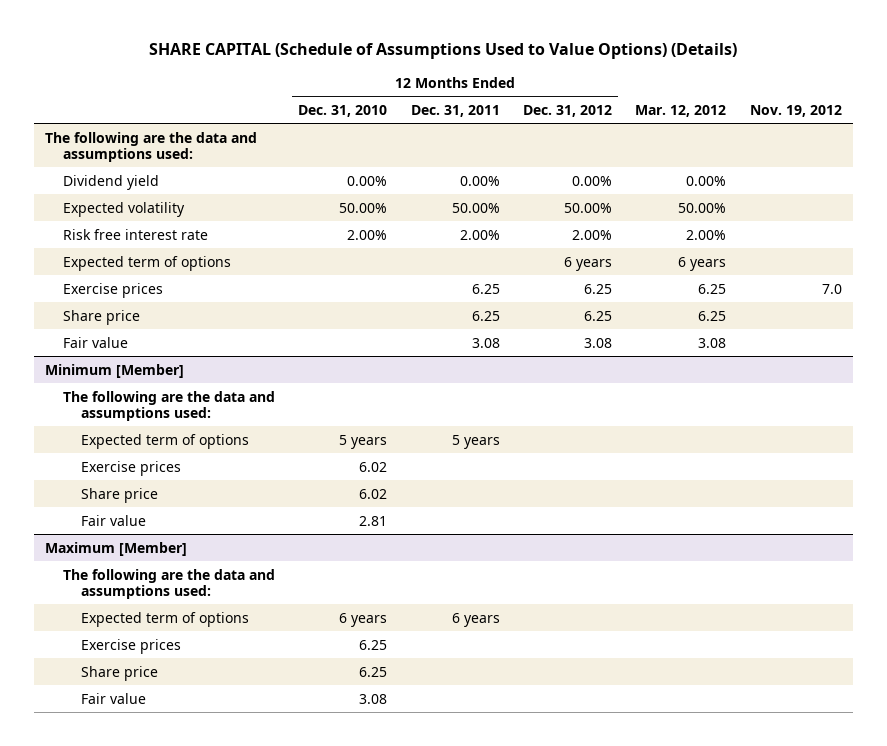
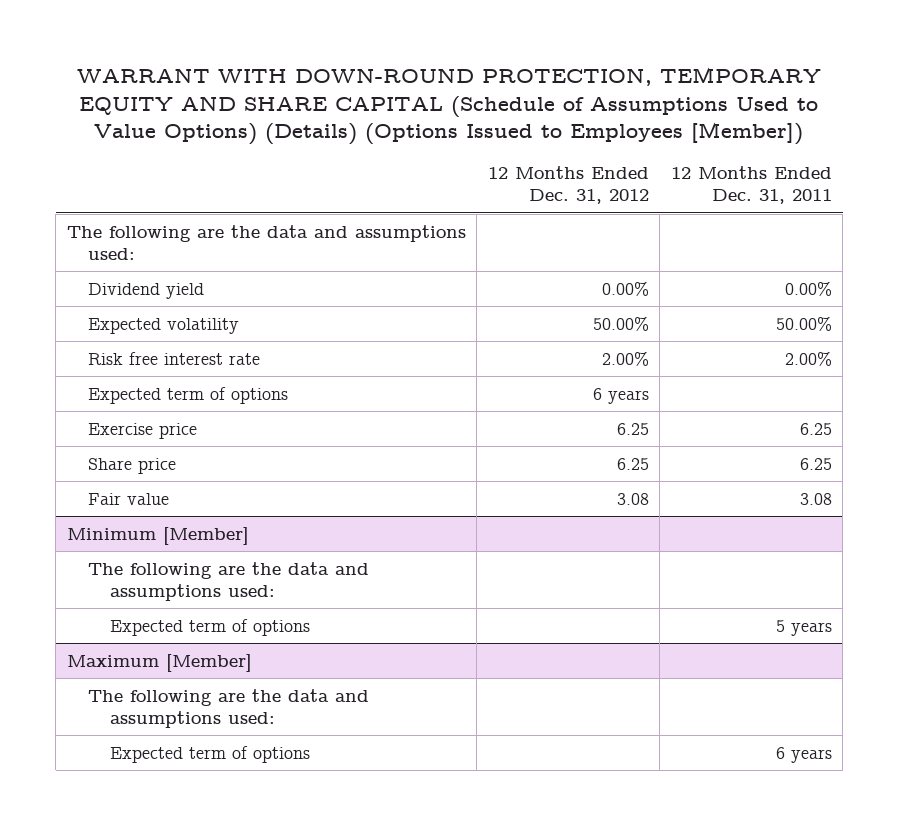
[149,43,738,60] SHARE CAPITAL (Schedule of Assumptions Used to Value Options) (Details) -> [77,67,822,145] WARRANT WITH DOWN-ROUND PROTECTION, TEMPORARY EQUITY AND SHARE CAPITAL (Schedule of Assumptions Used to Value Options) (Details) (Options Issued to Employees [Member])
[298,104,388,117] Dec. 31, 2010 -> none
[635,104,727,117] Mar. 12, 2012 -> none
[749,104,842,117] Nov. 19, 2012 -> none
[62,282,163,298] Exercise prices -> [88,422,198,439] Exercise price
[80,460,181,476] Exercise prices -> none
[80,487,158,503] Share price -> none
[80,514,146,526] Fair value -> none
[80,638,181,654] Exercise prices -> none
[80,665,158,681] Share price -> none
[80,692,146,704] Fair value -> none

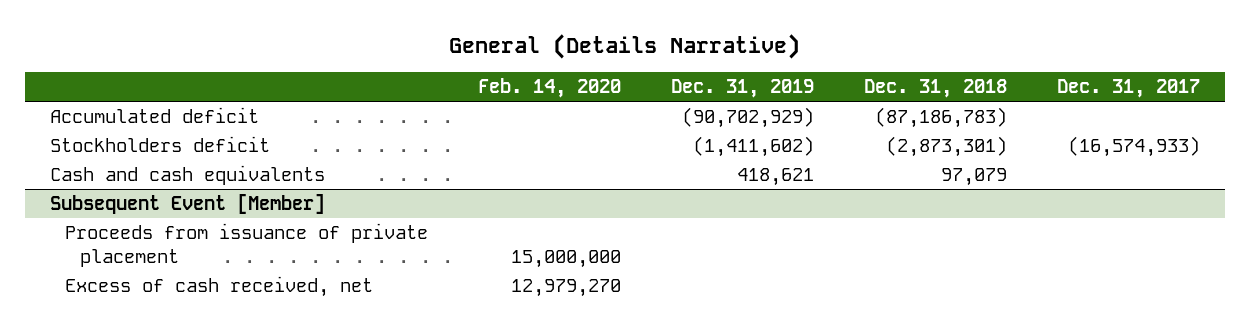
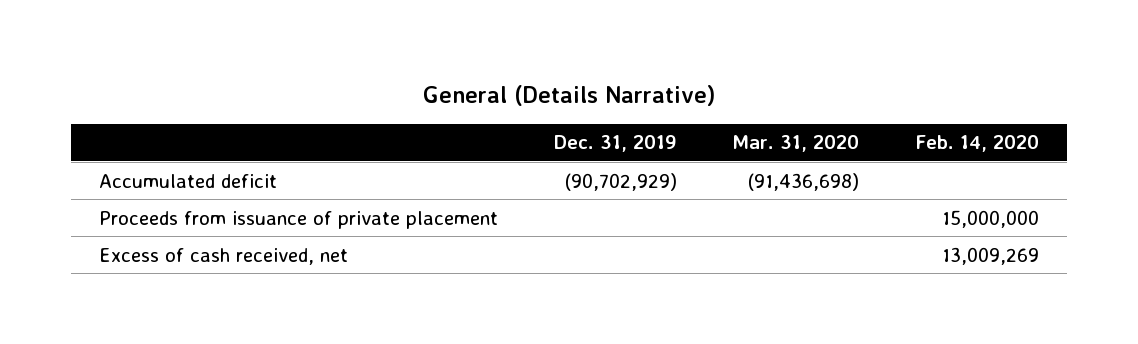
[863,79,1007,99] Dec. 31, 2018 -> none
[1056,79,1200,99] Dec. 31, 2017 -> none
none -> [732,135,860,153] Mar. 31, 2020
[49,136,270,153] Stockholders deficit -> none
[49,165,325,186] Cash and cash equivalents -> none
[49,194,325,215] Subsequent Event [Member] -> none
[64,223,428,268] Proceeds from issuance of private placement -> none
[64,276,373,298] Excess of cash received, net -> none
none -> [99,210,499,229] Proceeds from issuance of private placement
none -> [99,247,349,265] Excess of cash received, net

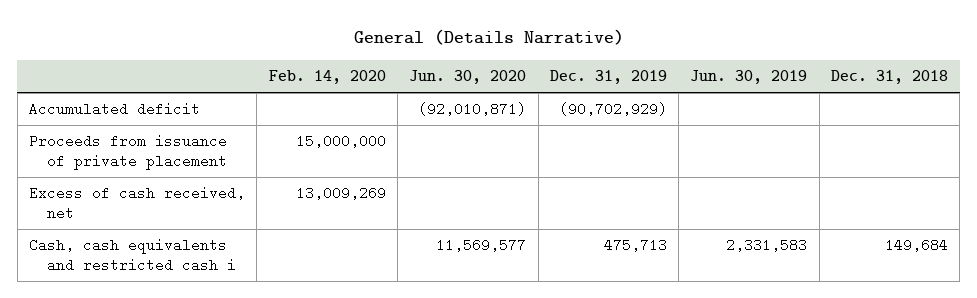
[732,135,860,153] Mar. 31, 2020 -> none
none -> [409,69,527,84] Jun. 30, 2020
none -> [690,69,808,84] Jun. 30, 2019
none -> [831,69,949,84] Dec. 31, 2018
none -> [29,238,237,273] Cash, cash equivalents and restricted cash i

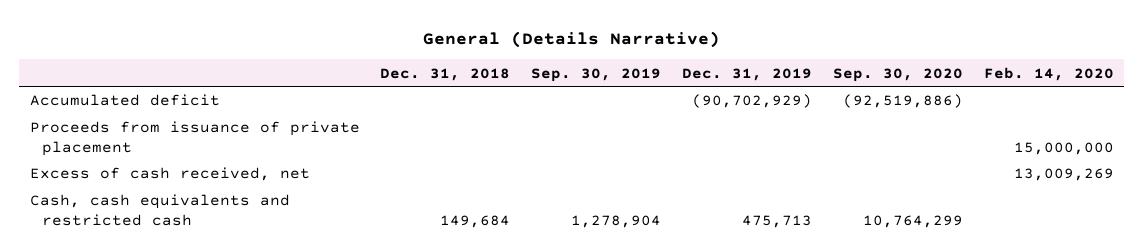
[409,69,527,84] Jun. 30, 2020 -> none
[690,69,808,84] Jun. 30, 2019 -> none
none -> [531,67,662,82] Sep. 30, 2019
none -> [833,67,964,82] Sep. 30, 2020
[29,238,237,273] Cash, cash equivalents and restricted cash i -> [29,194,290,226] Cash, cash equivalents and restricted cash

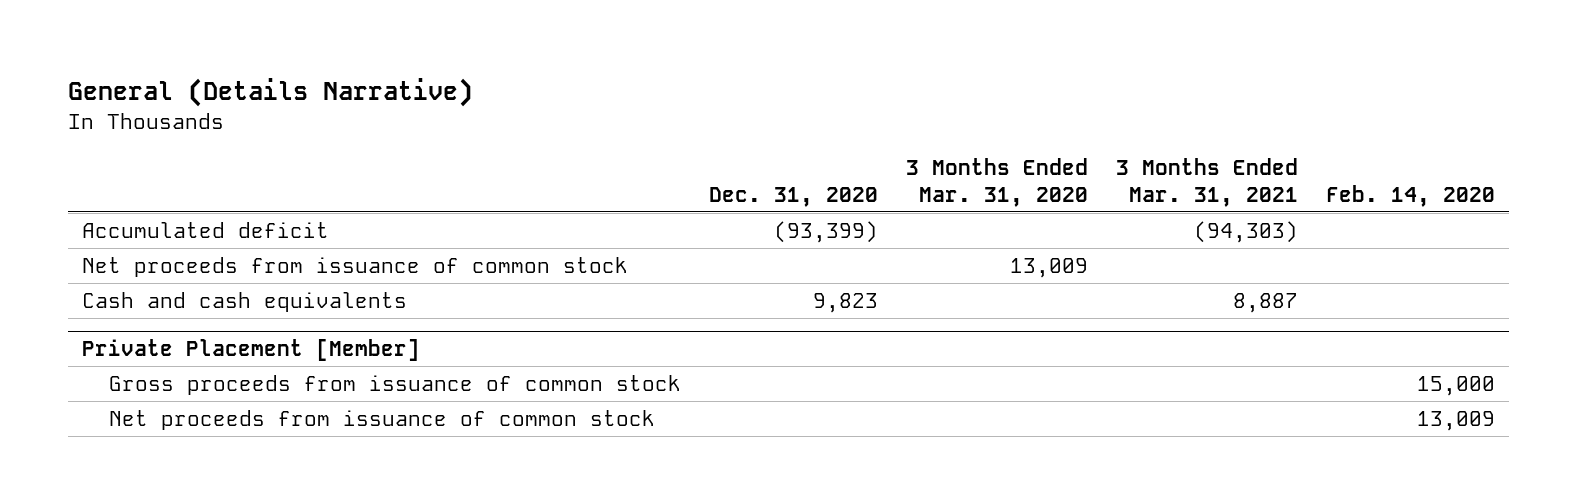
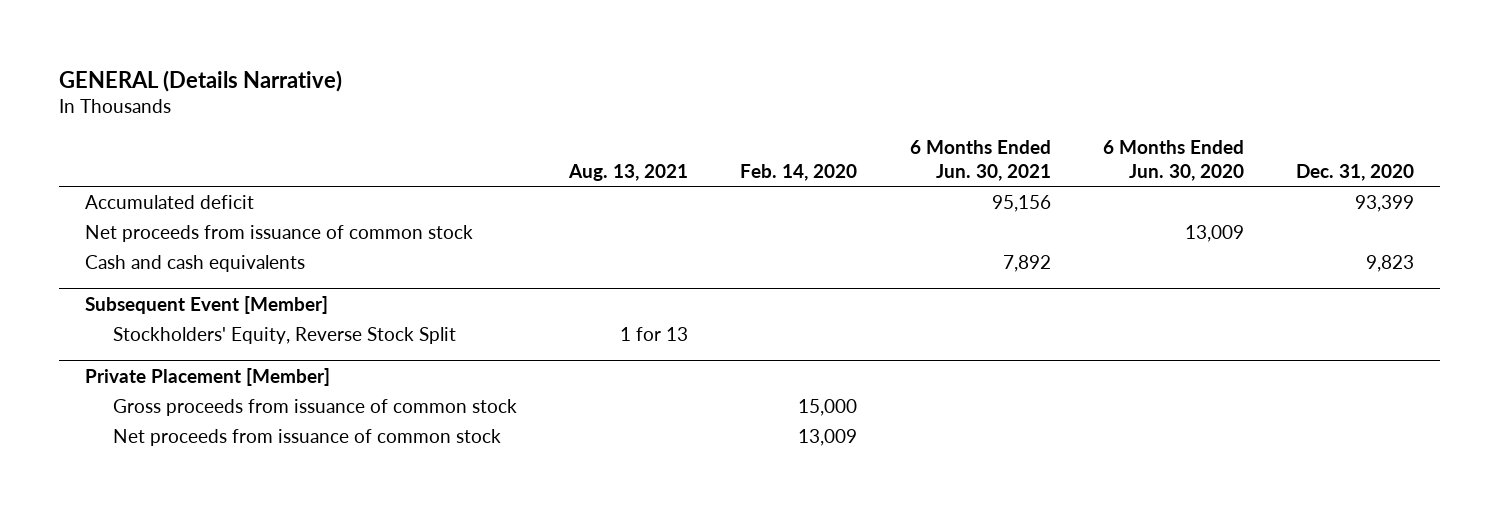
[67,78,473,108] General (Details Narrative) -> [58,70,342,93] GENERAL (Details Narrative)
[905,157,1088,207] 3 Months Ended Mar. 31, 2020 -> none
[1115,157,1298,207] 3 Months Ended Mar. 31, 2021 -> none
none -> [568,163,689,181] Aug. 13, 2021
none -> [909,140,1051,181] 6 Months Ended Jun. 30, 2021
none -> [1102,140,1244,181] 6 Months Ended Jun. 30, 2020
[773,220,878,243] (93,399) -> [1355,194,1415,212] 93,399
none -> [85,295,329,314] Subsequent Event [Member]
none -> [112,326,456,344] Stockholders' Equity, Reverse Stock Split

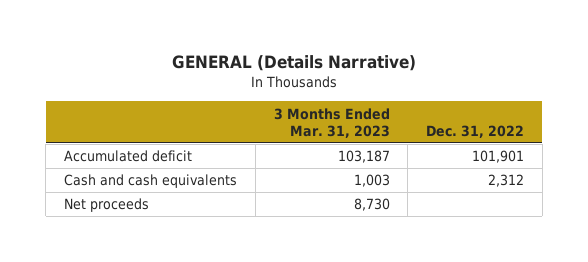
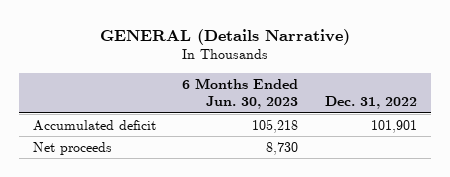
[273,107,390,138] 3 Months Ended Mar. 31, 2023 -> none
none -> [182,78,299,110] 6 Months Ended Jun. 30, 2023
[64,174,238,189] Cash and cash equivalents -> none

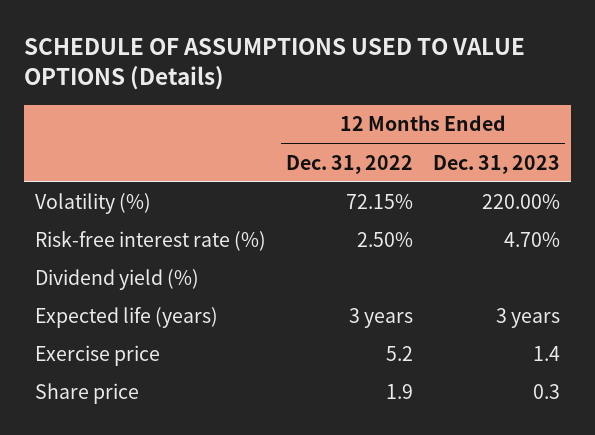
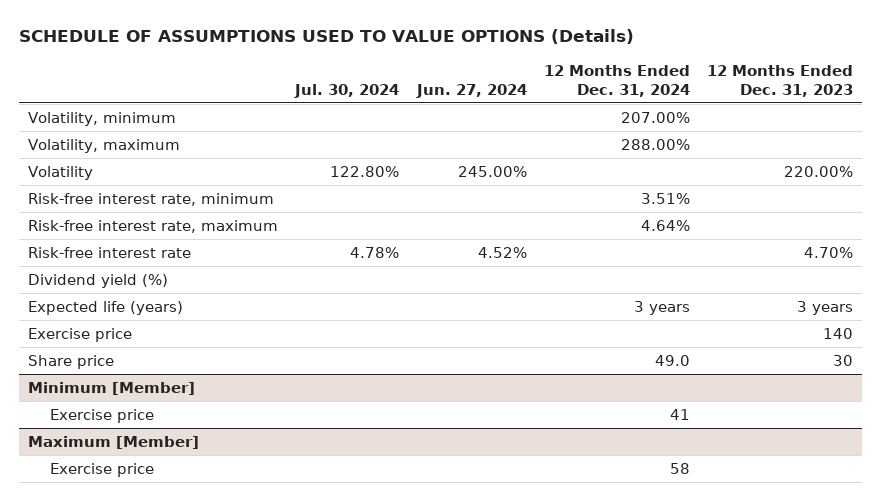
[285,154,413,174] Dec. 31, 2022 -> none
none -> [294,83,400,98] Jul. 30, 2024
none -> [415,83,527,98] Jun. 27, 2024
none -> [544,64,691,97] 12 Months Ended Dec. 31, 2024
none -> [27,111,176,126] Volatility, minimum
none -> [27,138,180,153] Volatility, maximum
[34,193,151,215] Volatility (%) -> [27,165,93,180] Volatility
none -> [27,192,274,206] Risk-free interest rate, minimum
none -> [27,219,278,233] Risk-free interest rate, maximum
[34,231,266,252] Risk-free interest rate (%) -> [27,246,191,258] Risk-free interest rate
[533,346,561,362] 1.4 -> [823,327,854,339] 140
[533,384,561,400] 0.3 -> [833,354,854,366] 30
none -> [27,381,195,395] Minimum [Member]
none -> [50,408,155,423] Exercise price
none -> [27,435,199,449] Maximum [Member]
none -> [50,462,155,477] Exercise price

